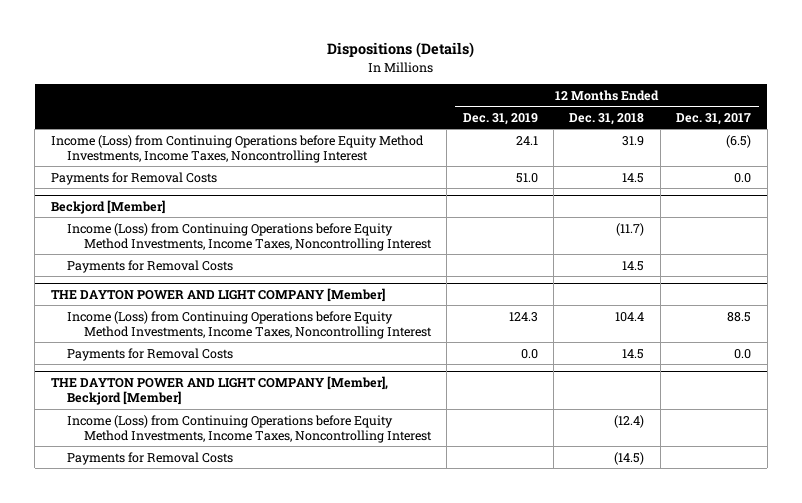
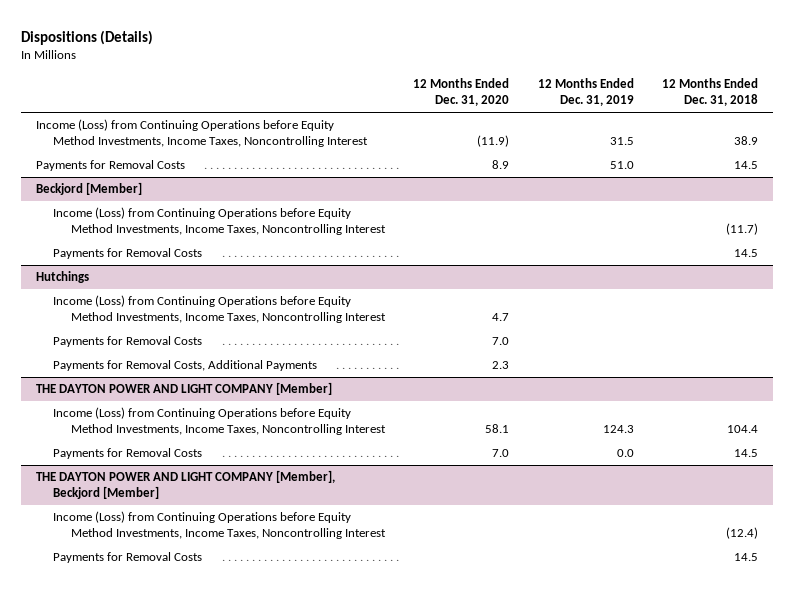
[676,112,752,125] Dec. 31, 2017 -> none
none -> [413,78,510,107] 12 Months Ended Dec. 31, 2020
[515,135,538,145] 24.1 -> [609,137,634,146] 31.5
[622,135,645,146] 31.9 -> [734,136,759,146] 38.9
none -> [35,271,89,284] Hutchings
none -> [53,295,386,324] Income (Loss) from Continuing Operations before Equity Method Investments, Income Taxes, Noncontrolling Interest
none -> [53,336,203,348] Payments for Removal Costs
none -> [53,360,318,372] Payments for Removal Costs, Additional Payments
[614,451,645,465] (14.5) -> [734,553,759,562] 14.5

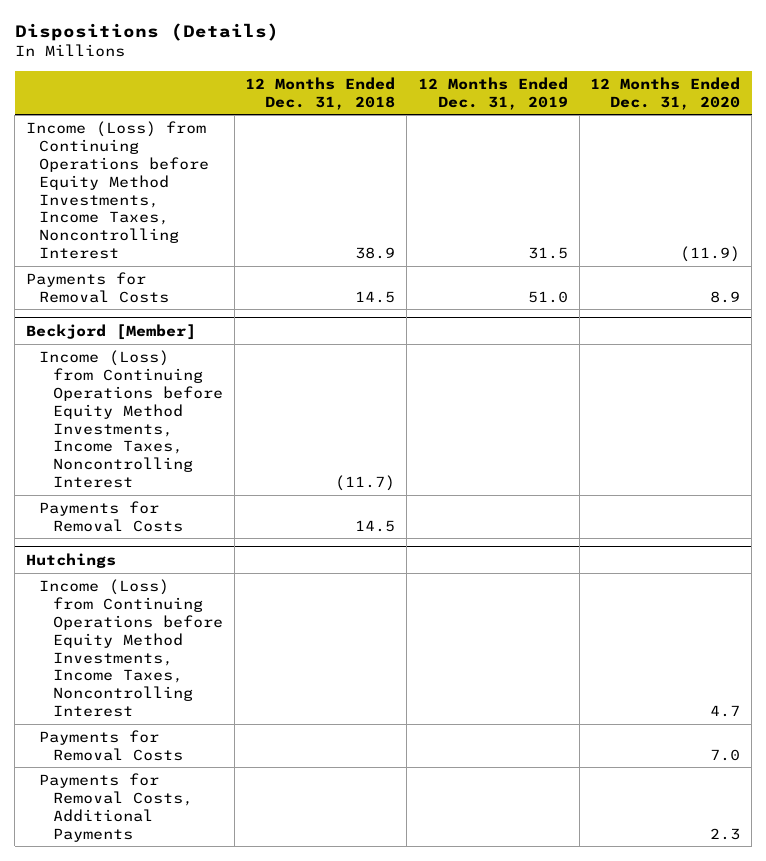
[35,382,332,396] THE DAYTON POWER AND LIGHT COMPANY [Member] -> none
[53,407,386,436] Income (Loss) from Continuing Operations before Equity Method Investments, Income Taxes, Noncontrolling Interest -> none
[53,448,203,460] Payments for Removal Costs -> none
[35,470,335,500] THE DAYTON POWER AND LIGHT COMPANY [Member], Beckjord [Member] -> none
[53,511,386,540] Income (Loss) from Continuing Operations before Equity Method Investments, Income Taxes, Noncontrolling Interest -> none
[53,552,203,564] Payments for Removal Costs -> none

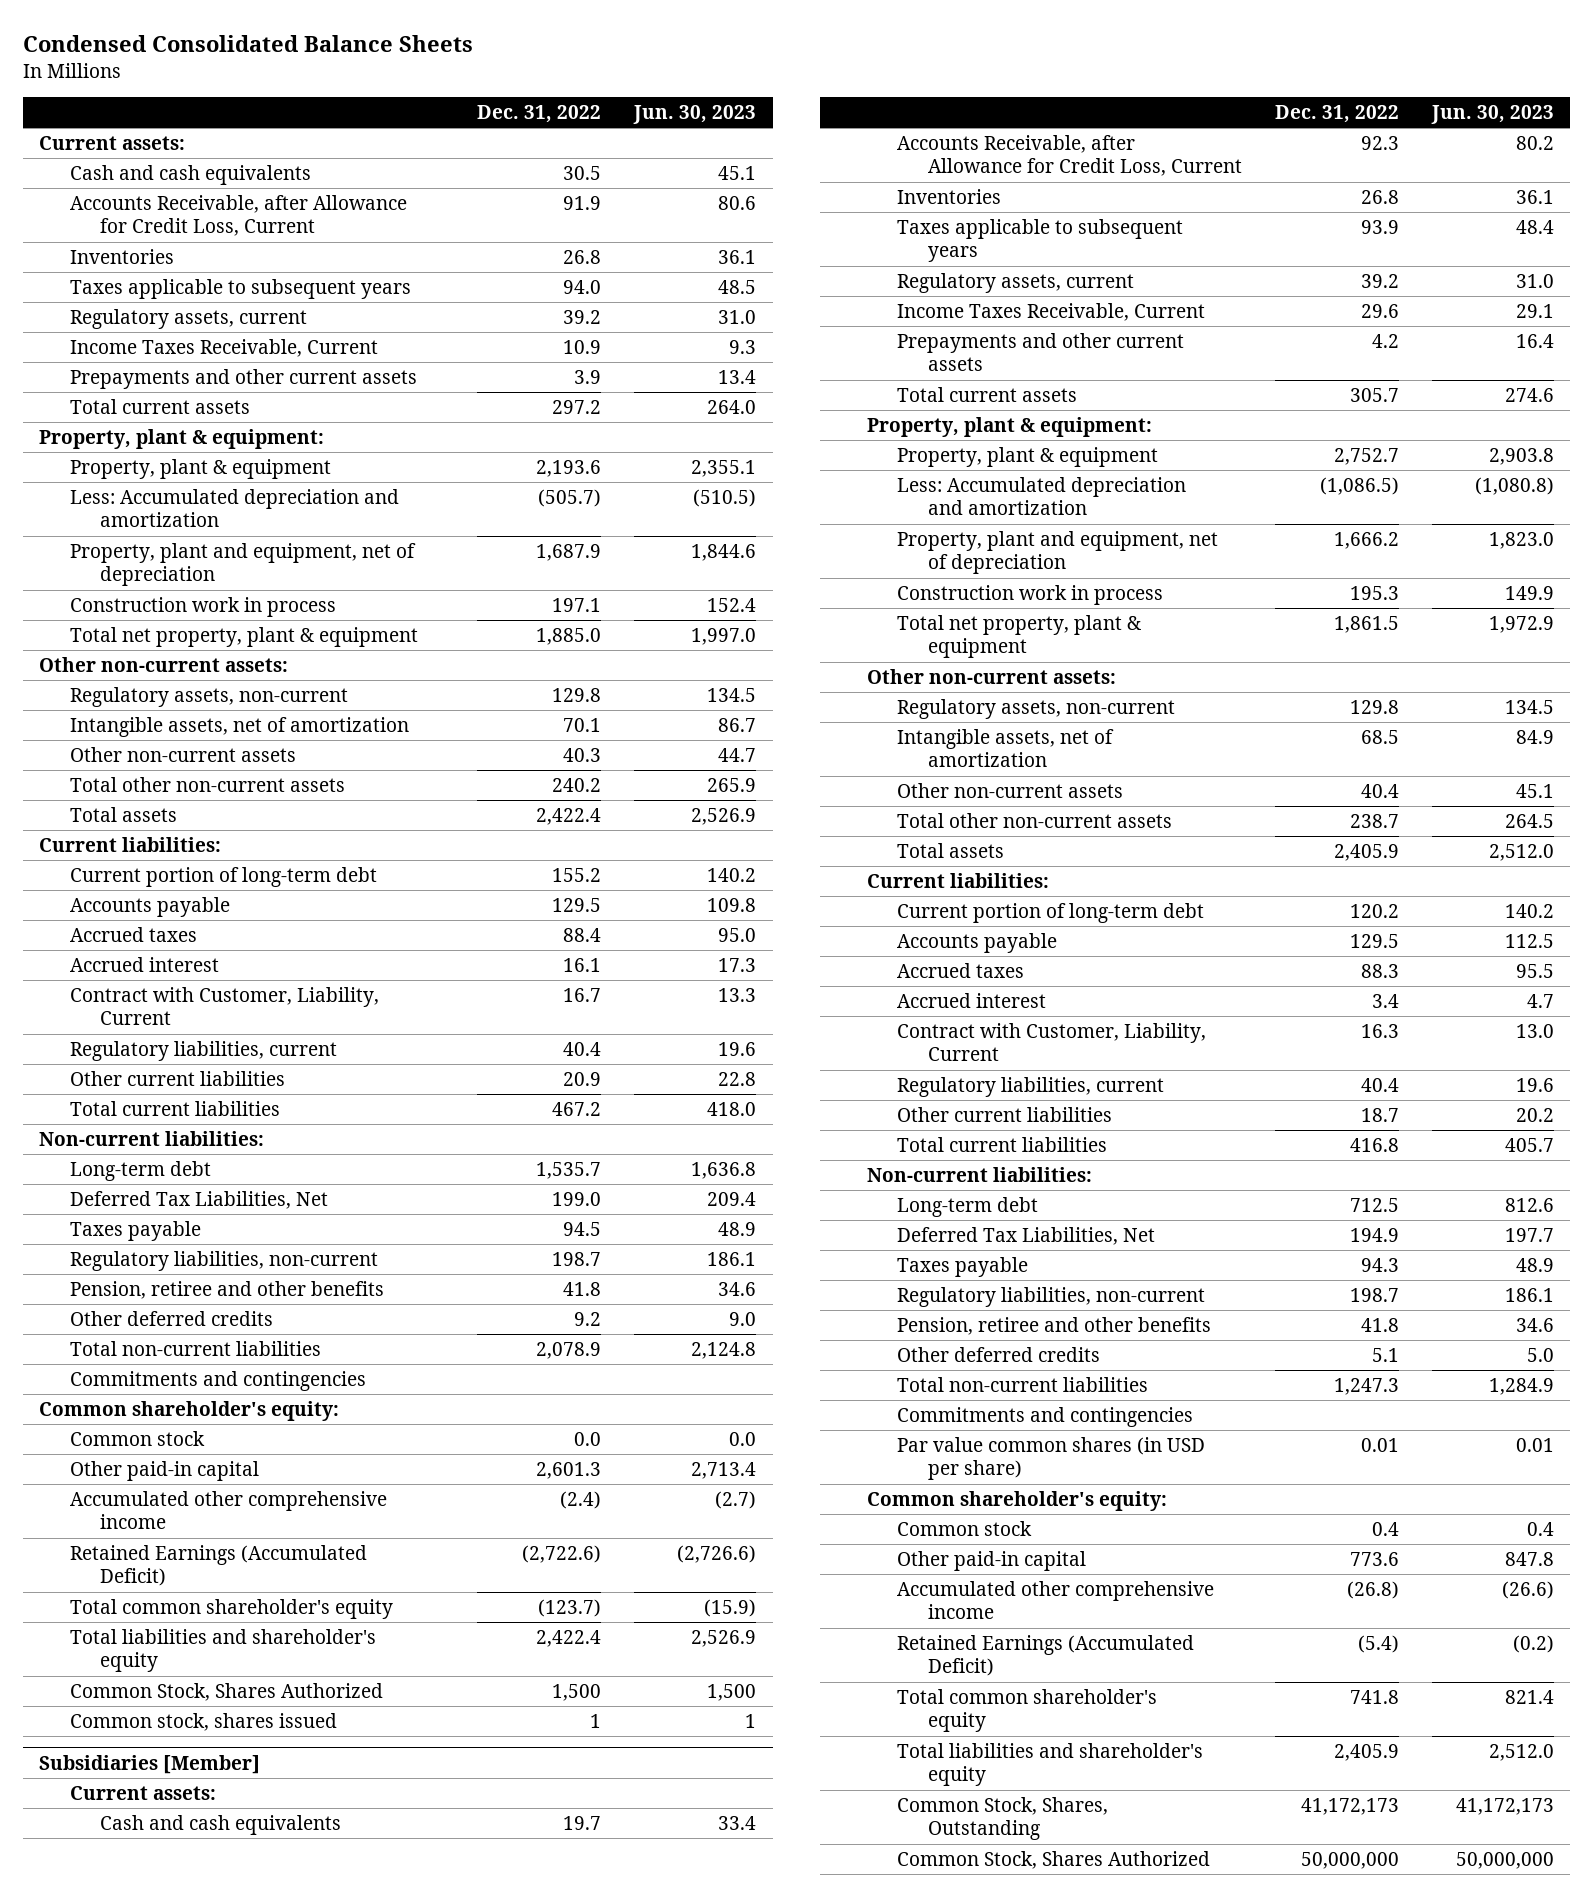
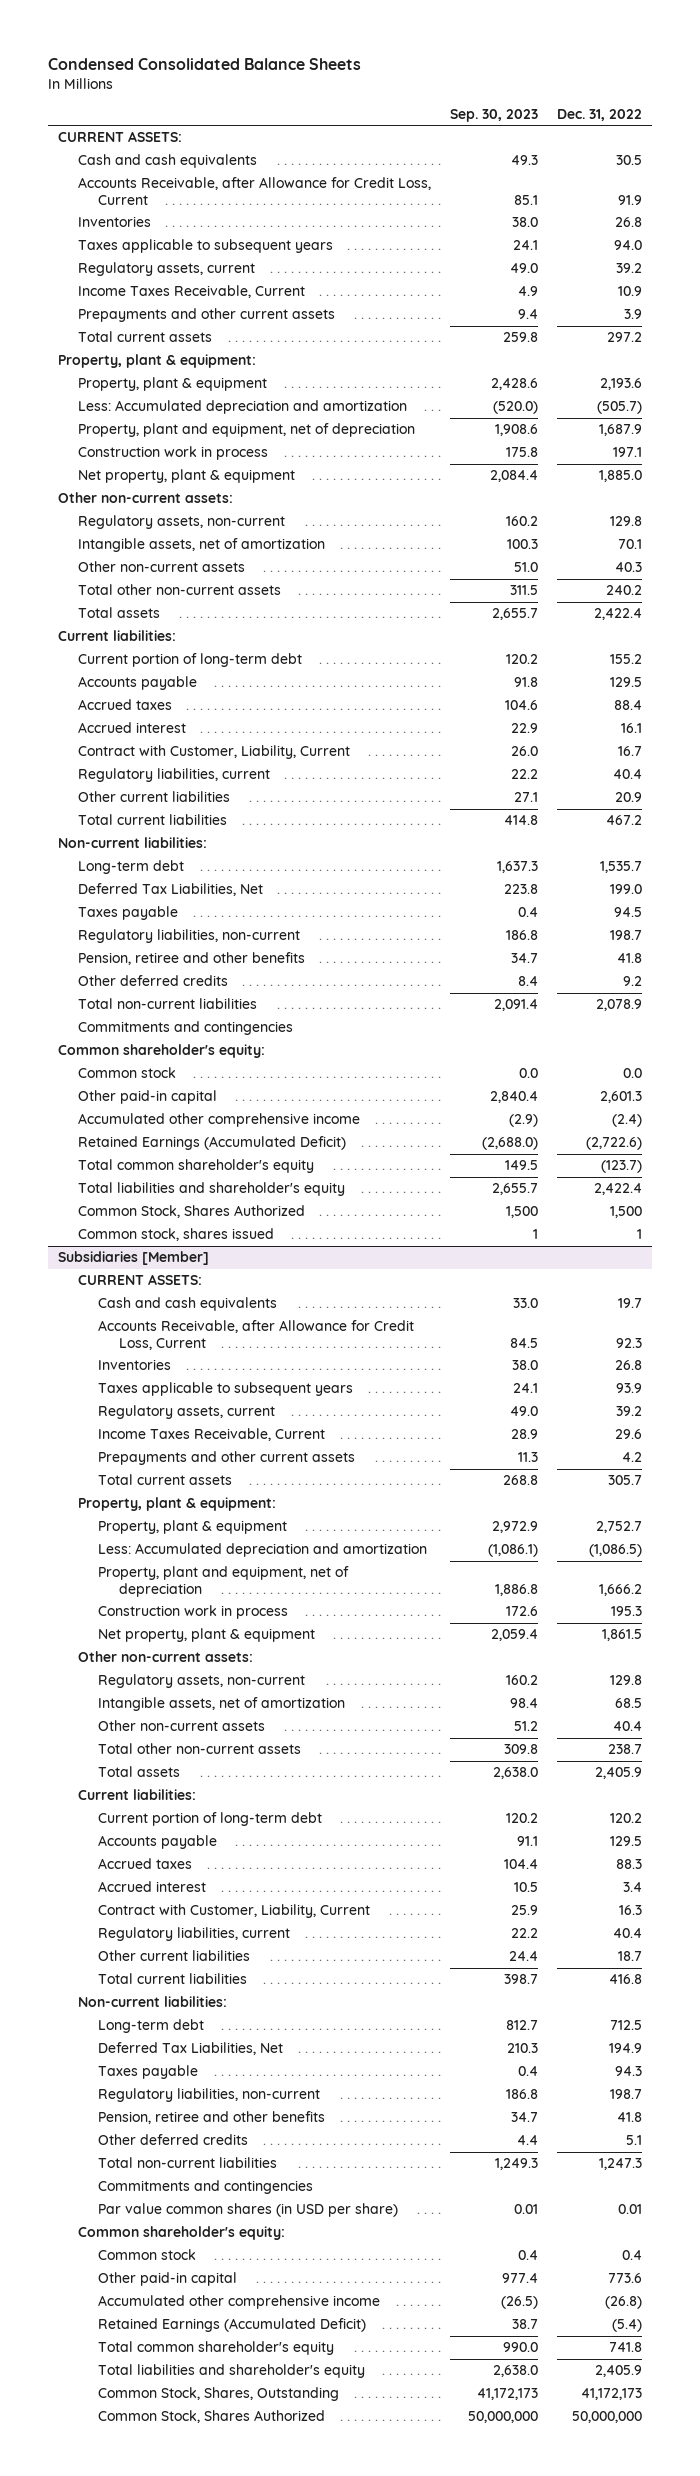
[633,104,757,124] Jun. 30, 2023 -> none
none -> [450,108,539,122] Sep. 30, 2023
[39,135,186,150] Current assets: -> [57,131,182,143] CURRENT ASSETS:
[69,626,418,647] Total net property, plant & equipment -> [78,469,296,484] Net property, plant & equipment
[69,1785,216,1800] Current assets: -> [78,1274,203,1286] CURRENT ASSETS:
[897,614,1142,659] Total net property, plant & equipment -> [98,1628,316,1643] Net property, plant & equipment

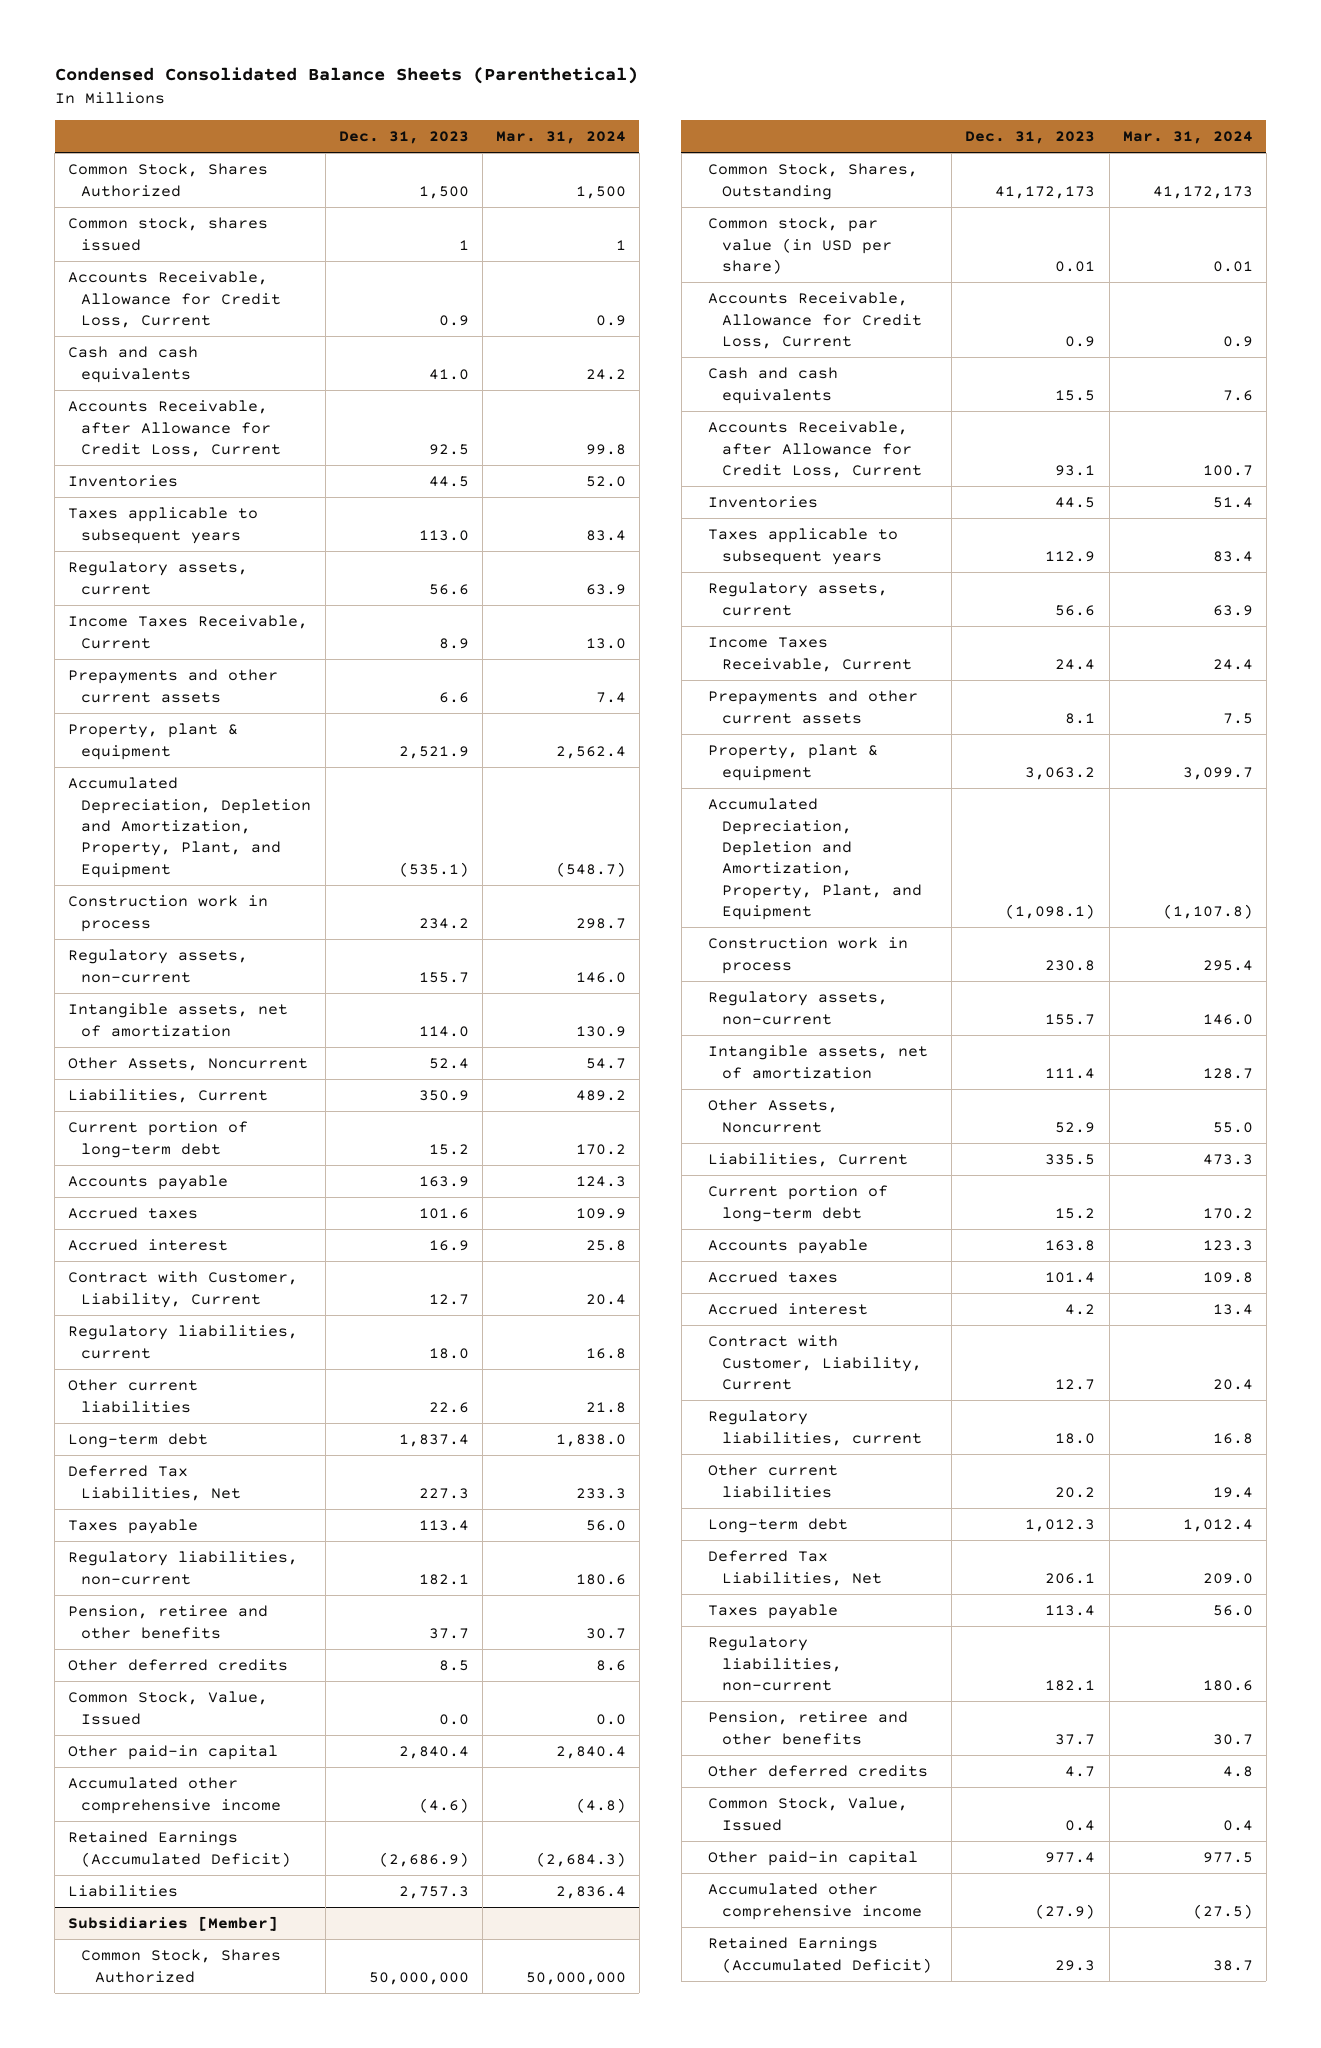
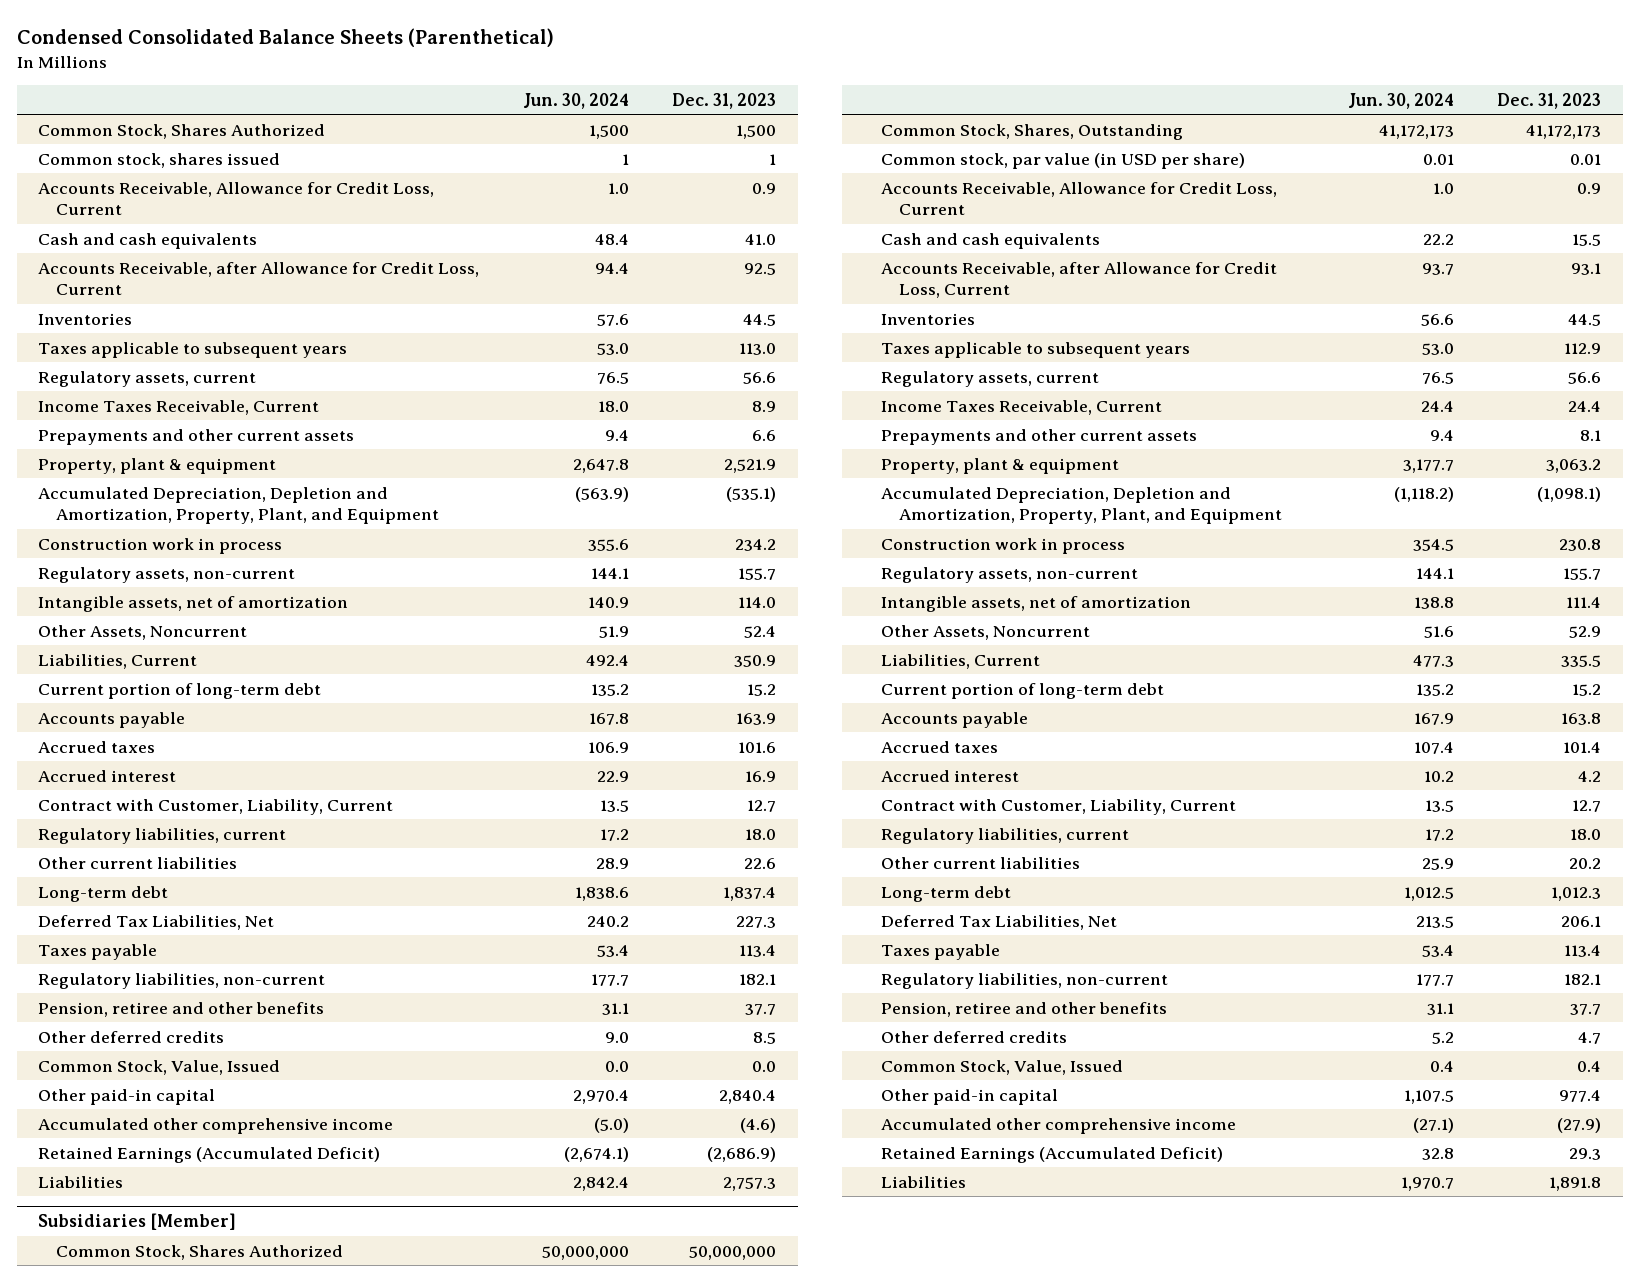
[495,130,626,144] Mar. 31, 2024 -> none
none -> [522,92,629,109] Jun. 30, 2024
none -> [881,1175,967,1188] Liabilities

